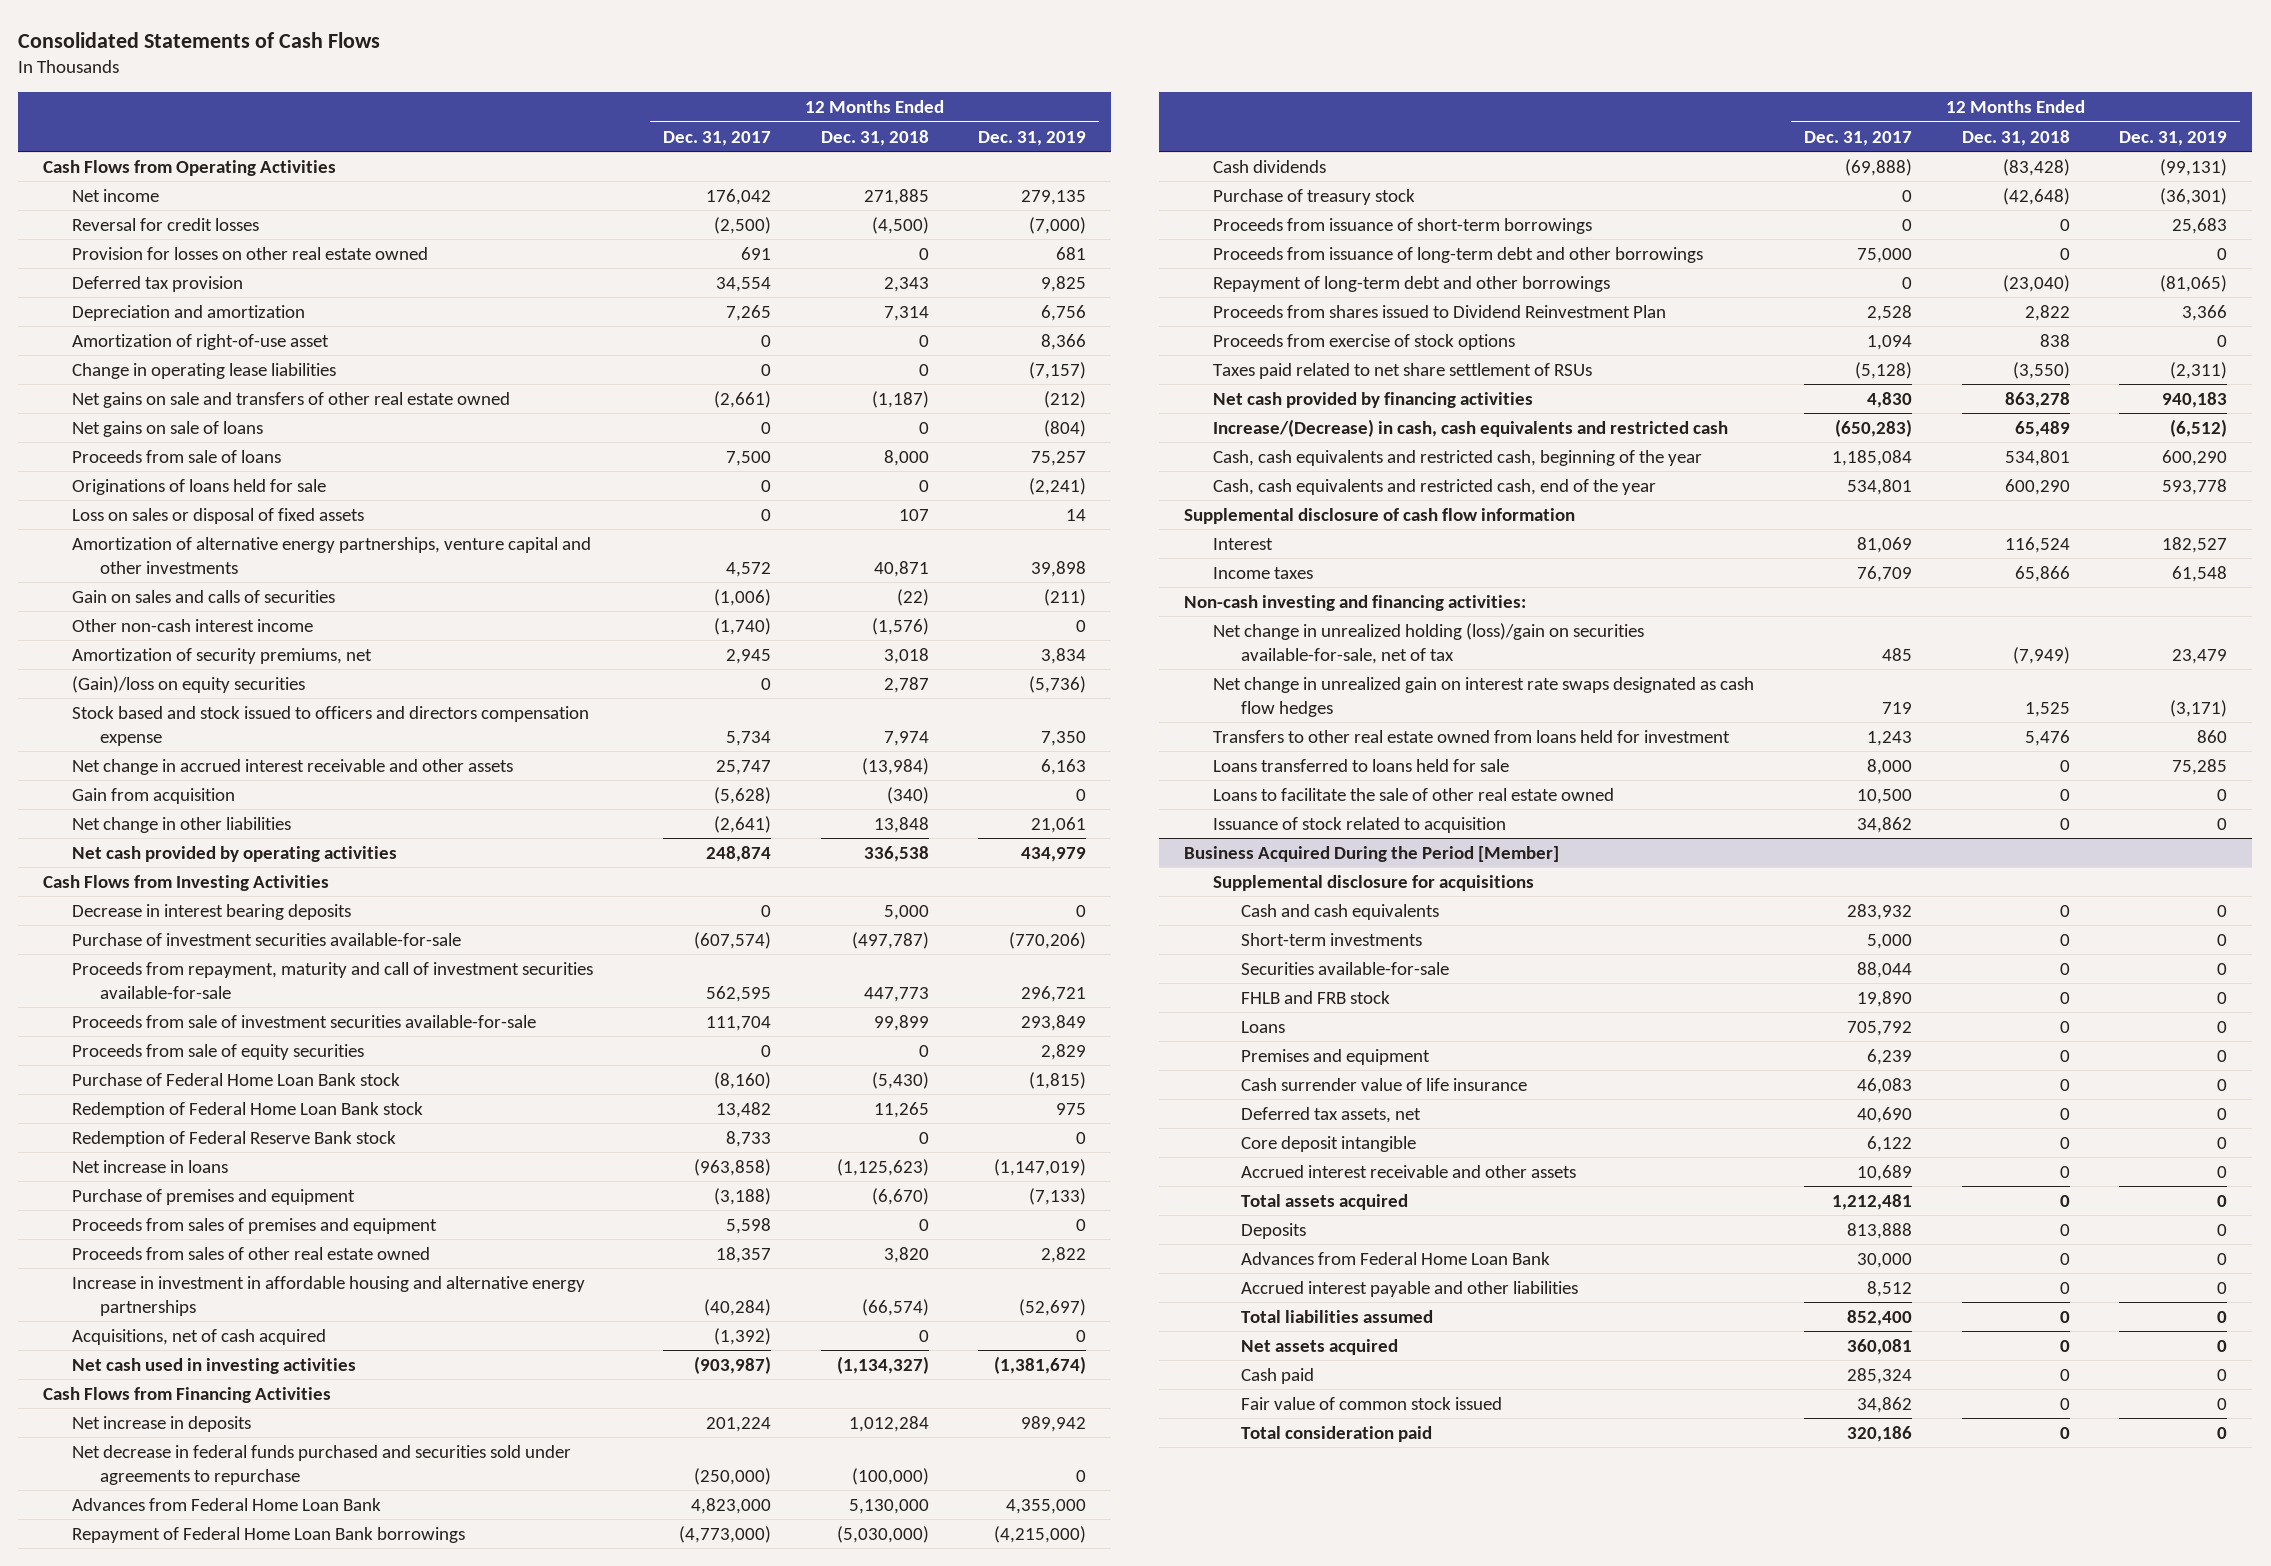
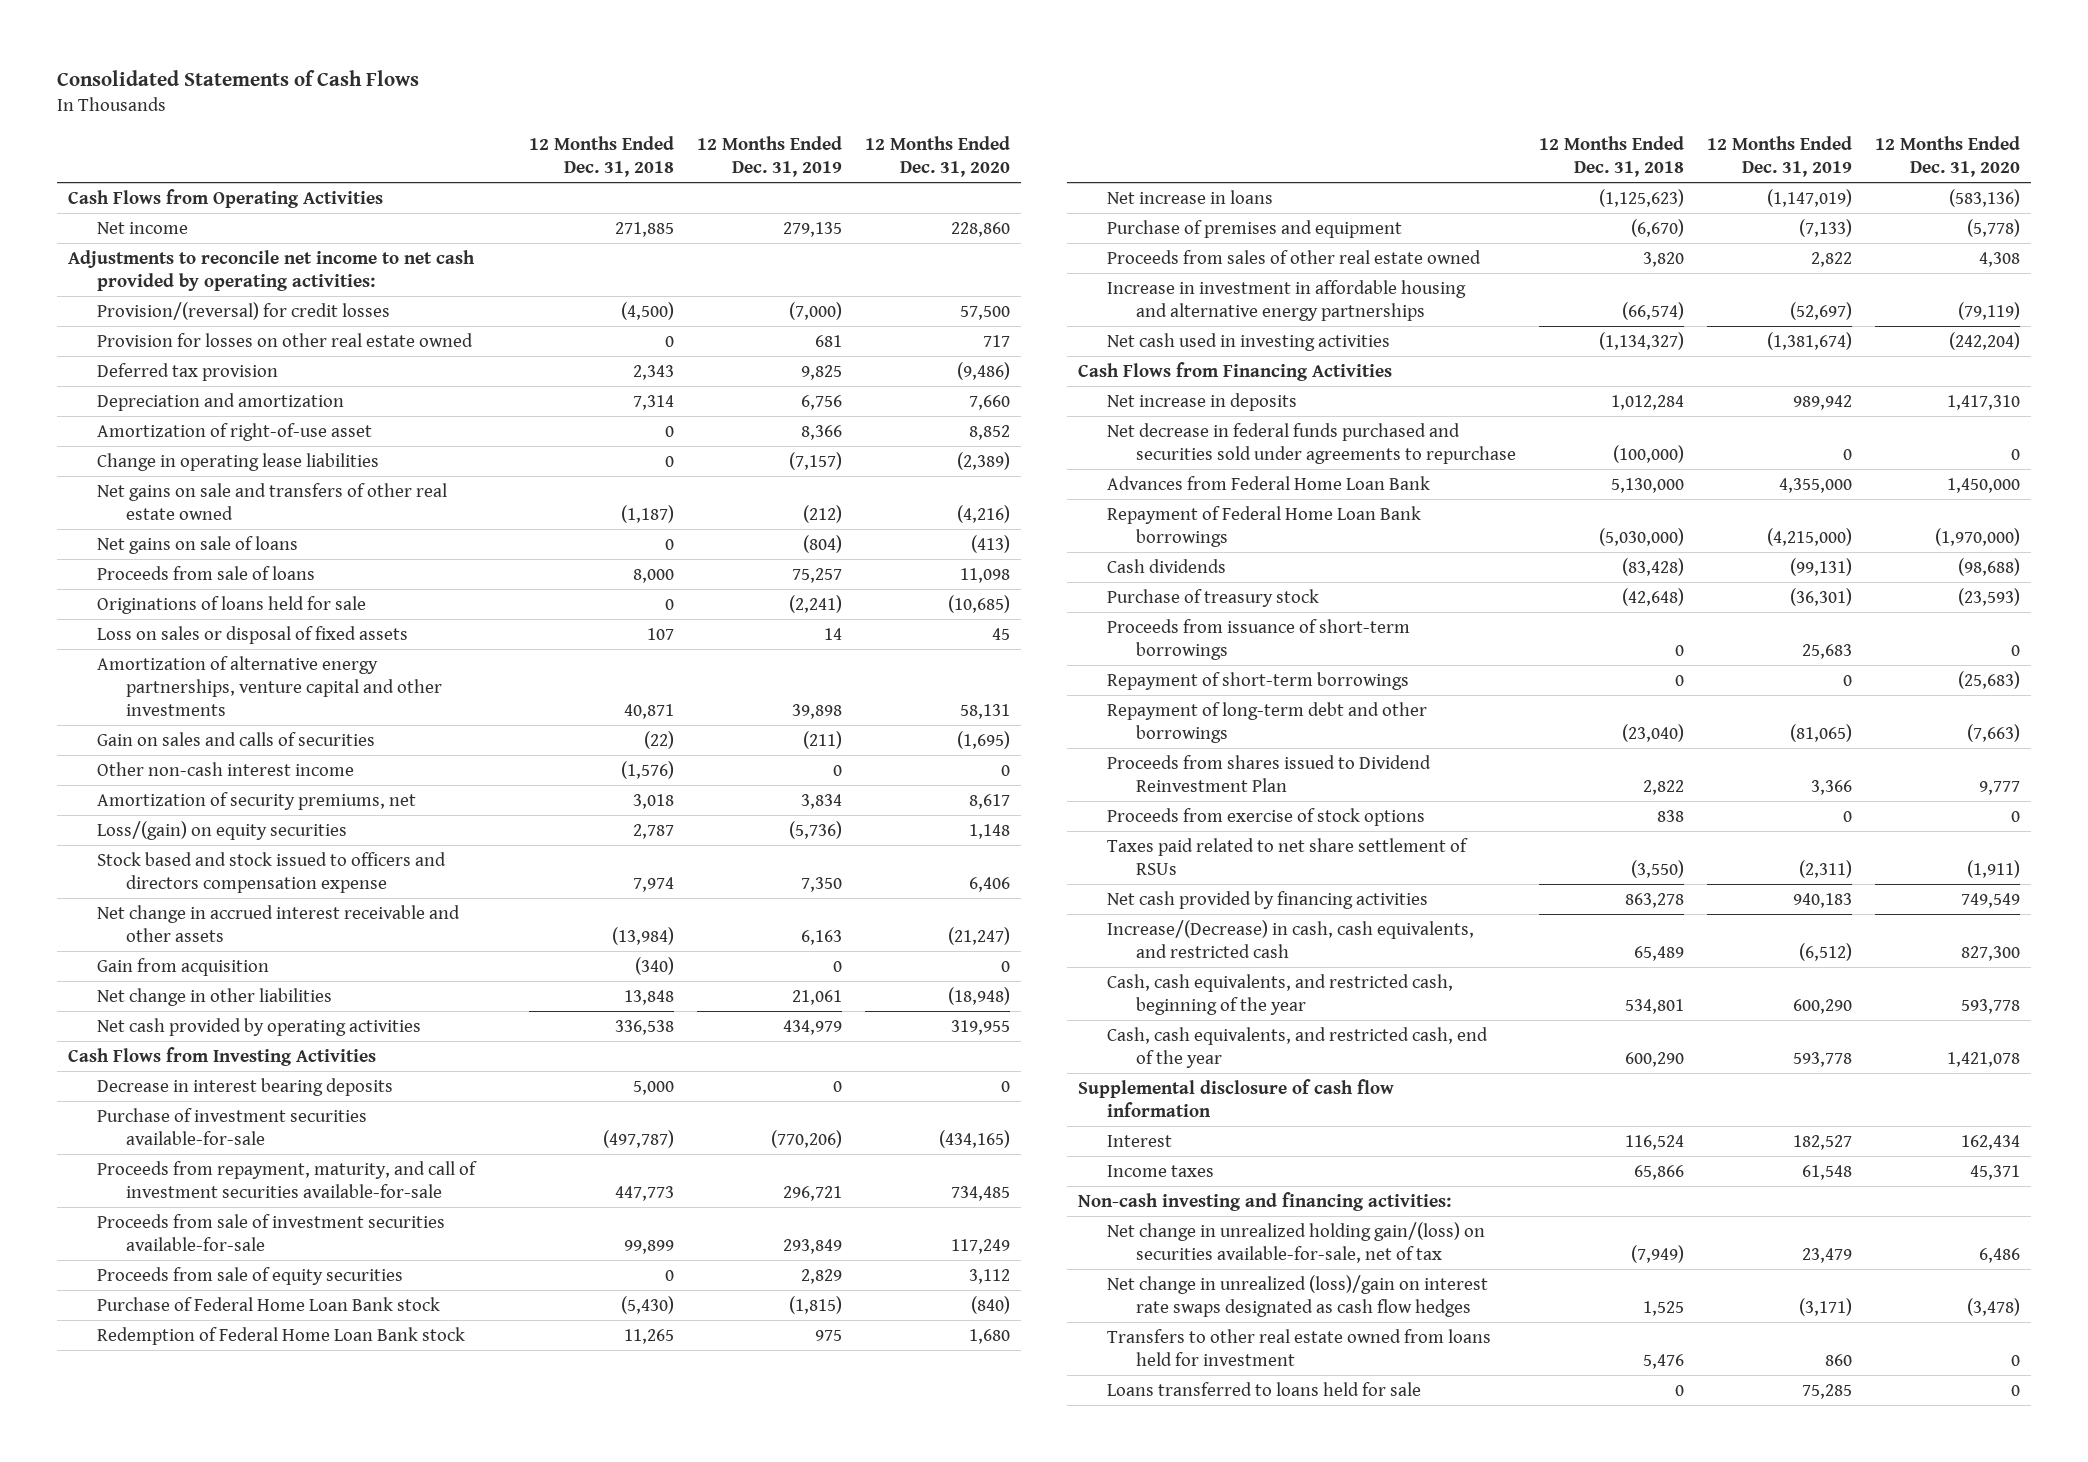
[662,130,771,146] Dec. 31, 2017 -> none
none -> [864,135,1010,177] 12 Months Ended Dec. 31, 2020
none -> [68,249,476,291] Adjustments to reconcile net income to net cash provided by operating activities:
[71,217,259,231] Reversal for credit losses -> [97,301,391,320] Provision/(reversal) for credit losses
[71,675,305,693] (Gain)/loss on equity securities -> [97,820,348,840] Loss/(gain) on equity securities
[71,961,593,999] Proceeds from repayment, maturity and call of investment securities available-for-sale -> [97,1160,478,1198] Proceeds from repayment, maturity, and call of investment securities available-for-sale
[71,1130,396,1147] Redemption of Federal Reserve Bank stock -> none
[71,1217,437,1234] Proceeds from sales of premises and equipment -> none
[71,1328,326,1345] Acquisitions, net of cash acquired -> none
[1212,246,1703,263] Proceeds from issuance of long-term debt and other borrowings -> none
none -> [1107,671,1410,690] Repayment of short-term borrowings
[1212,418,1728,437] Increase/(Decrease) in cash, cash equivalents and restricted cash -> [1107,919,1475,958] Increase/(Decrease) in cash, cash equivalents, and restricted cash
[1212,449,1702,466] Cash, cash equivalents and restricted cash, beginning of the year -> [1107,973,1454,1015] Cash, cash equivalents, and restricted cash, beginning of the year
[1212,478,1656,495] Cash, cash equivalents and restricted cash, end of the year -> [1107,1026,1489,1068] Cash, cash equivalents, and restricted cash, end of the year
[1212,622,1644,664] Net change in unrealized holding (loss)/gain on securities available-for-sale, net of tax -> [1107,1221,1486,1263] Net change in unrealized holding gain/(loss) on securities available-for-sale, net of tax
[1212,676,1754,717] Net change in unrealized gain on interest rate swaps designated as cash flow hedges -> [1107,1274,1489,1317] Net change in unrealized (loss)/gain on interest rate swaps designated as cash flow hedges
[1212,787,1614,801] Loans to facilitate the sale of other real estate owned -> none
[1212,816,1506,833] Issuance of stock related to acquisition -> none
[1184,845,1560,862] Business Acquired During the Period [Member] -> none
[1212,874,1534,891] Supplemental disclosure for acquisitions -> none
[1241,903,1440,920] Cash and cash equivalents -> none
[1241,932,1423,946] Short-term investments -> none
[1241,961,1450,975] Securities available-for-sale -> none
[1241,990,1391,1004] FHLB and FRB stock -> none
[1241,1020,1286,1033] Loans -> none
[1241,1048,1431,1065] Premises and equipment -> none
[1241,1077,1528,1091] Cash surrender value of life insurance -> none
[1241,1106,1422,1123] Deferred tax assets, net -> none
[1241,1135,1417,1152] Core deposit intangible -> none
[1241,1164,1577,1178] Accrued interest receivable and other assets -> none
[1241,1193,1409,1210] Total assets acquired -> none
[1241,1222,1307,1239] Deposits -> none
[1241,1251,1551,1265] Advances from Federal Home Loan Bank -> none
[1241,1280,1579,1297] Accrued interest payable and other liabilities -> none
[1241,1309,1434,1323] Total liabilities assumed -> none
[1241,1338,1399,1355] Net assets acquired -> none
[1241,1367,1315,1384] Cash paid -> none
[1241,1396,1503,1410] Fair value of common stock issued -> none
[1241,1425,1433,1442] Total consideration paid -> none

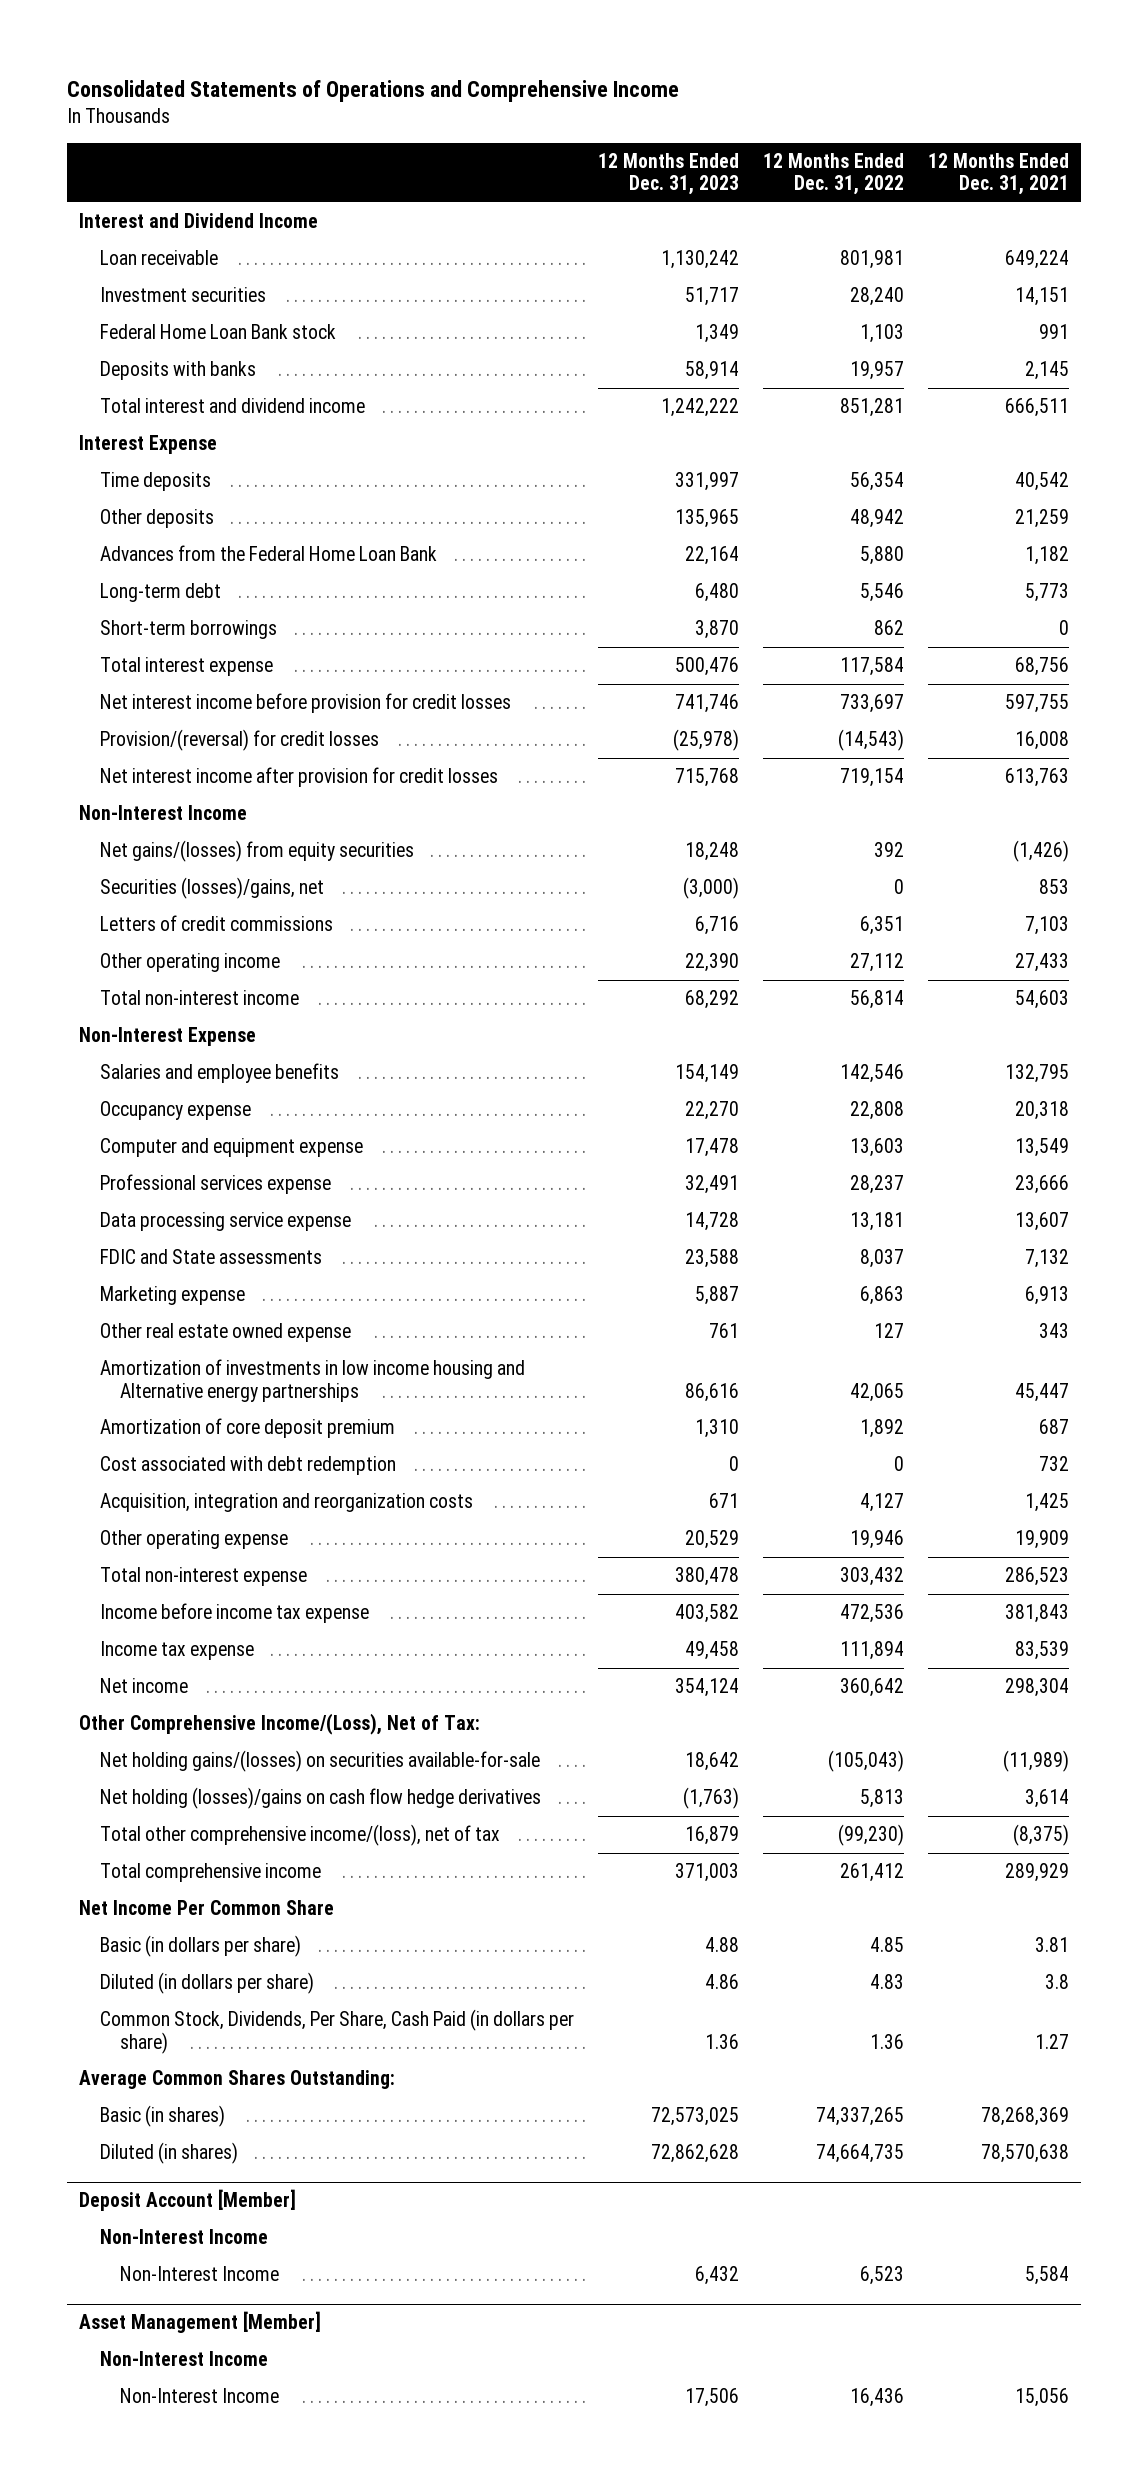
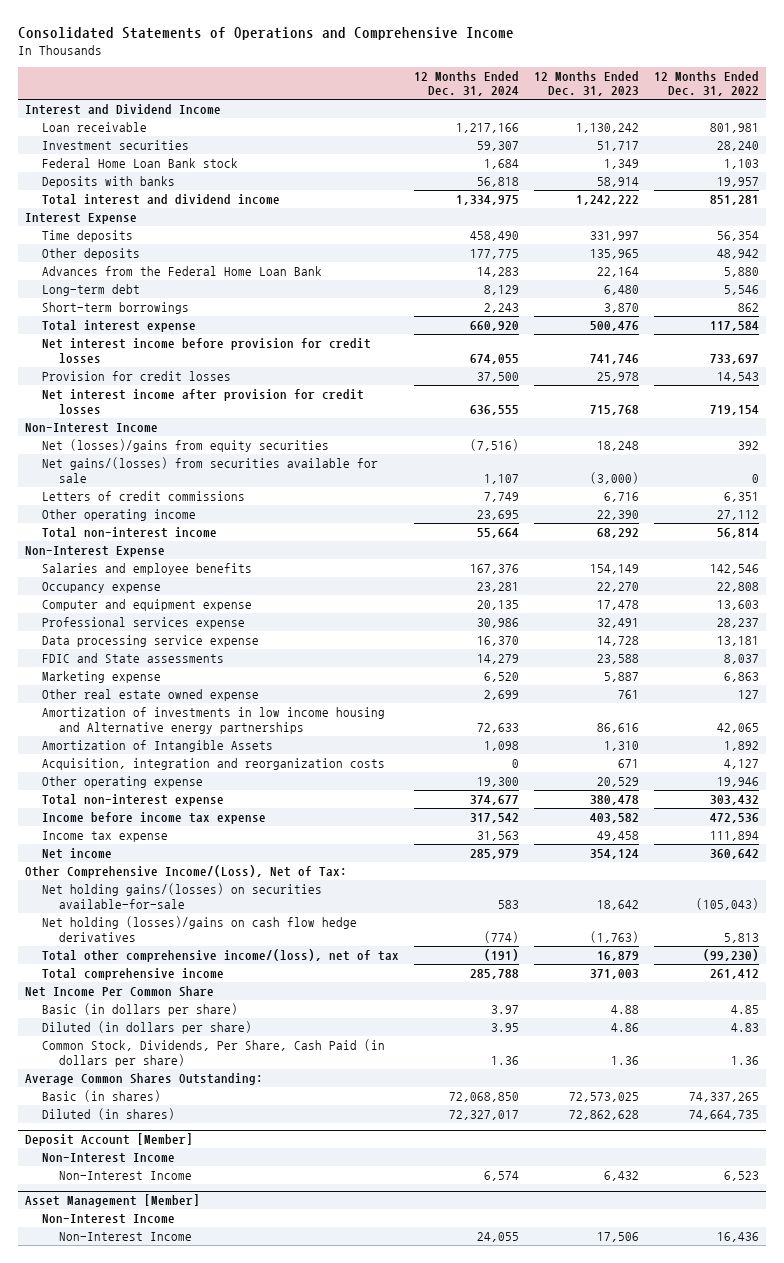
[927,152,1069,196] 12 Months Ended Dec. 31, 2021 -> none
none -> [413,70,519,97] 12 Months Ended Dec. 31, 2024
[99,729,379,752] Provision/(reversal) for credit losses -> [42,371,232,382] Provision for credit losses
[672,729,739,752] (25,978) -> [596,372,639,383] 25,978
[837,729,904,752] (14,543) -> [716,372,759,383] 14,543
[99,840,414,863] Net gains/(losses) from equity securities -> [42,439,330,453] Net (losses)/gains from equity securities
[99,877,324,900] Securities (losses)/gains, net -> [42,457,379,483] Net gains/(losses) from securities available for sale
[99,1456,396,1476] Cost associated with debt redemption -> none
[99,1418,395,1439] Amortization of core deposit premium -> [42,740,274,753] Amortization of Intangible Assets

